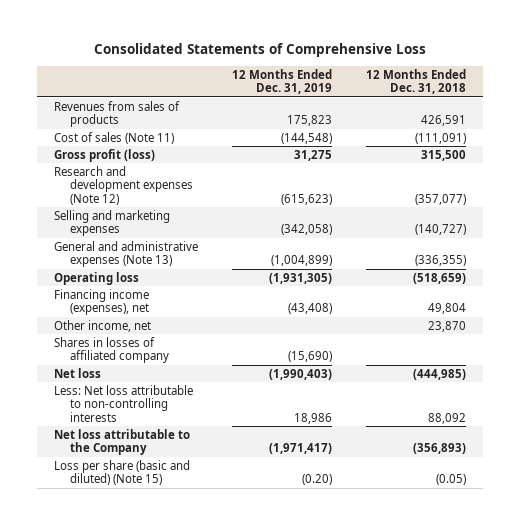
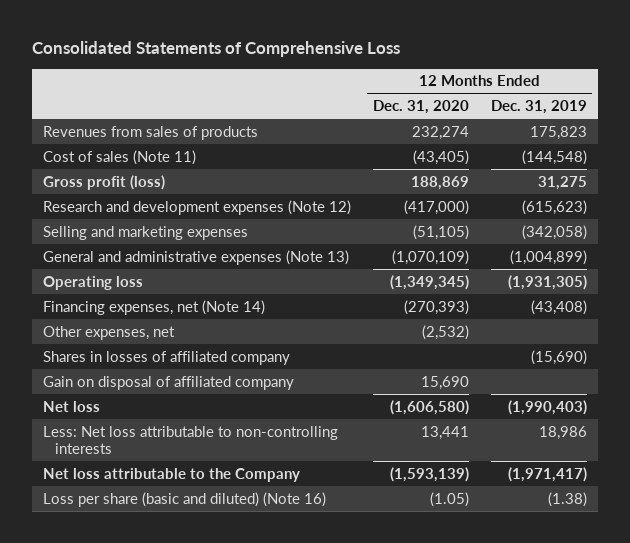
[366,68,467,95] 12 Months Ended Dec. 31, 2018 -> none
none -> [372,100,469,115] Dec. 31, 2020
[53,288,150,316] Financing income (expenses), net -> [42,299,265,315] Financing expenses, net (Note 14)
[53,319,151,332] Other income, net -> [42,325,175,340] Other expenses, net
none -> [42,375,294,390] Gain on disposal of affiliated company
[53,459,190,486] Loss per share (basic and diluted) (Note 15) -> [42,491,326,507] Loss per share (basic and diluted) (Note 16)
[301,474,332,486] (0.20) -> [547,491,587,507] (1.38)

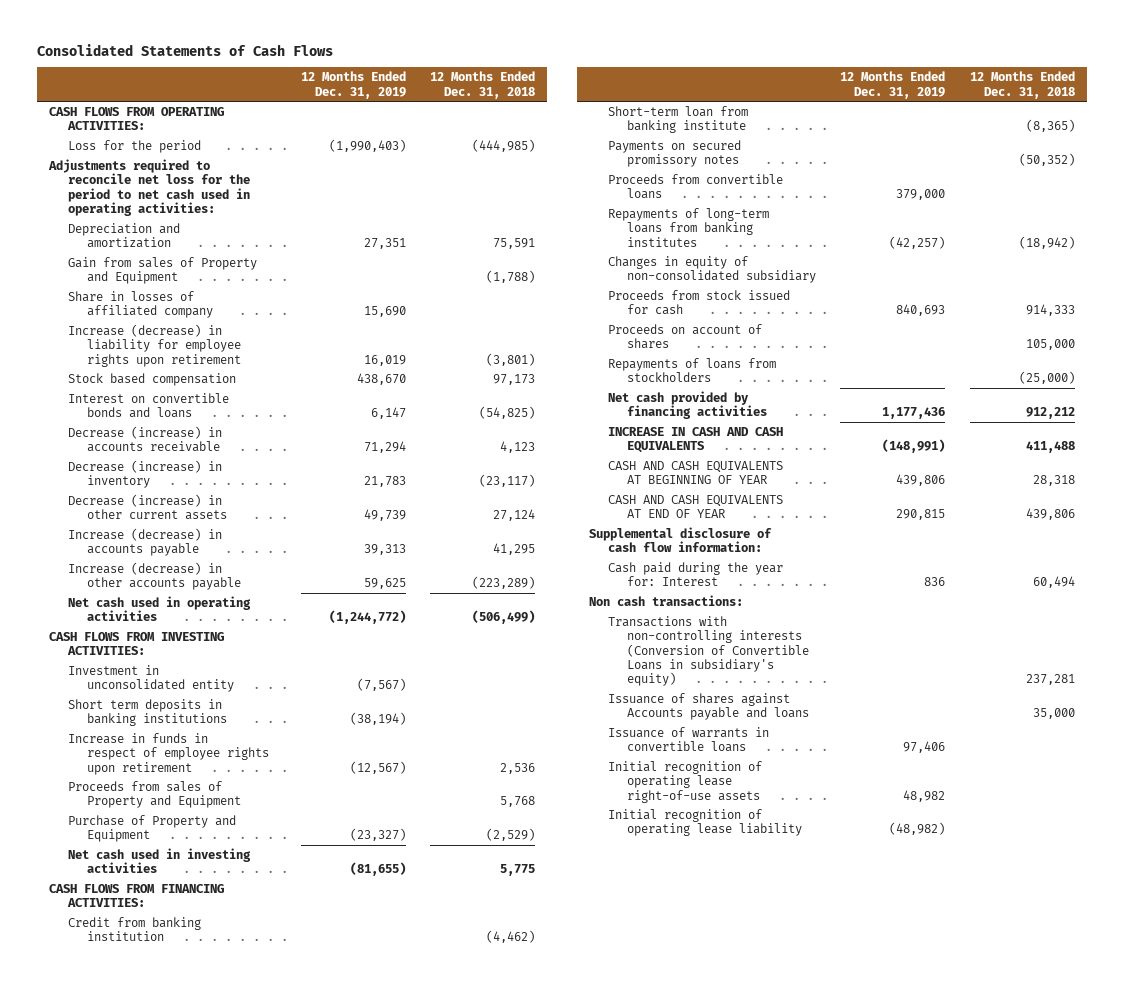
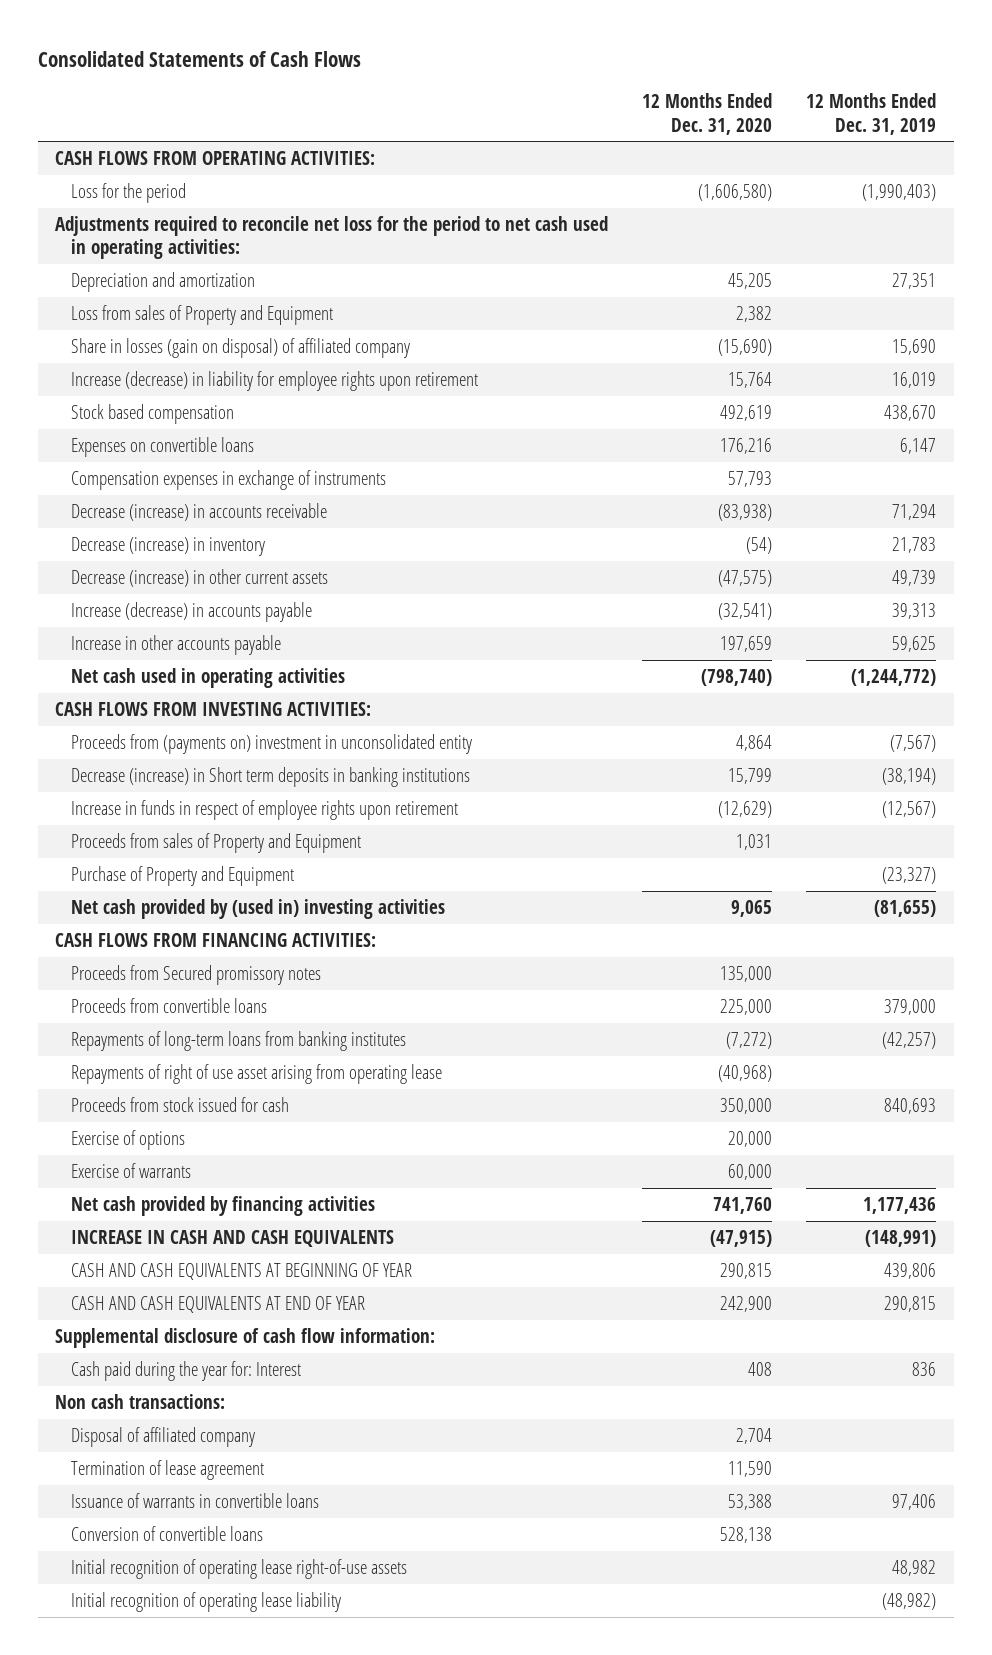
[429,71,535,99] 12 Months Ended Dec. 31, 2018 -> none
none -> [642,92,773,135] 12 Months Ended Dec. 31, 2020
[68,256,258,285] Gain from sales of Property and Equipment -> [71,304,334,325] Loss from sales of Property and Equipment
[68,290,214,319] Share in losses of affiliated company -> [71,337,411,358] Share in losses (gain on disposal) of affiliated company
[68,392,230,419] Interest on convertible bonds and loans -> [71,436,255,457] Expenses on convertible loans
none -> [71,469,387,490] Compensation expenses in exchange of instruments
[68,561,242,591] Increase (decrease) in other accounts payable -> [71,634,282,655] Increase in other accounts payable
[68,664,235,693] Investment in unconsolidated entity -> [71,733,473,754] Proceeds from (payments on) investment in unconsolidated entity
[68,698,228,727] Short term deposits in banking institutions -> [71,766,471,787] Decrease (increase) in Short term deposits in banking institutions
[68,847,252,874] Net cash used in investing activities -> [71,898,446,919] Net cash provided by (used in) investing activities
[68,916,202,942] Credit from banking institution -> none
[608,105,749,134] Short-term loan from banking institute -> none
[608,139,742,168] Payments on secured promissory notes -> none
none -> [71,964,322,985] Proceeds from Secured promissory notes
[608,255,817,284] Changes in equity of non-consolidated subsidiary -> none
none -> [71,1063,443,1084] Repayments of right of use asset arising from operating lease
[608,323,763,350] Proceeds on account of shares -> none
[608,357,777,383] Repayments of loans from stockholders -> none
none -> [71,1129,186,1150] Exercise of options
none -> [71,1162,192,1178] Exercise of warrants
[608,615,810,687] Transactions with non-controlling interests (Conversion of Convertible Loans in subsidiary's equity) -> none
[608,692,810,721] Issuance of shares against Accounts payable and loans -> none
none -> [71,1426,256,1447] Disposal of affiliated company
none -> [71,1459,265,1480] Termination of lease agreement
none -> [71,1525,264,1541] Conversion of convertible loans

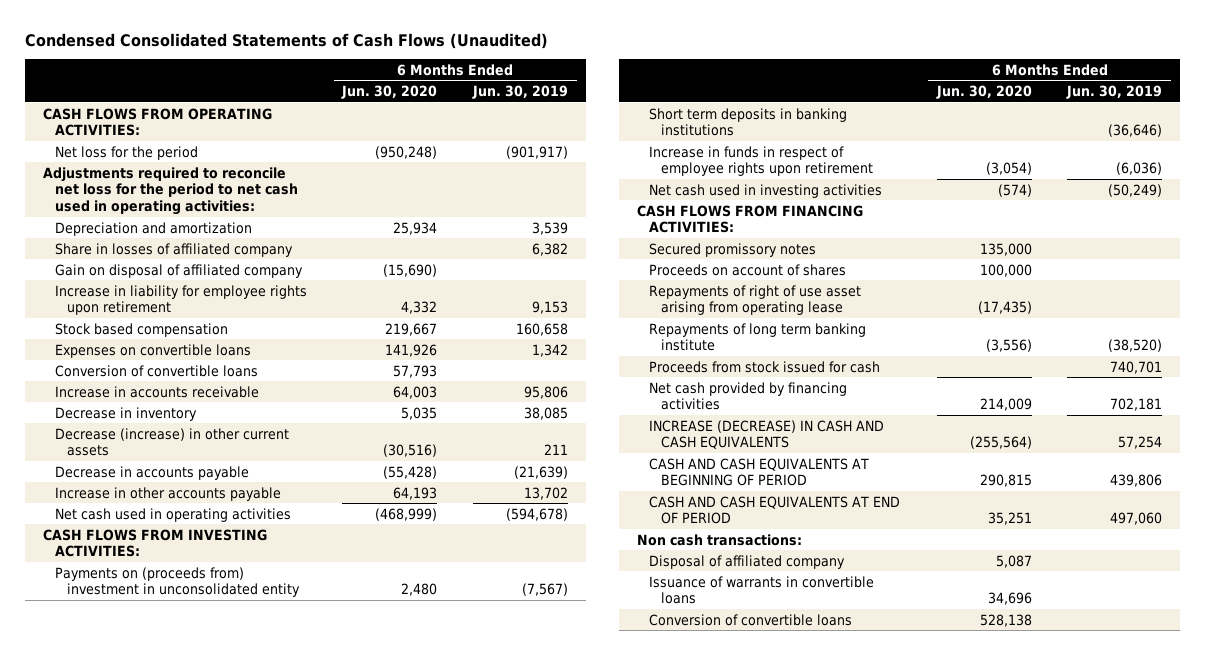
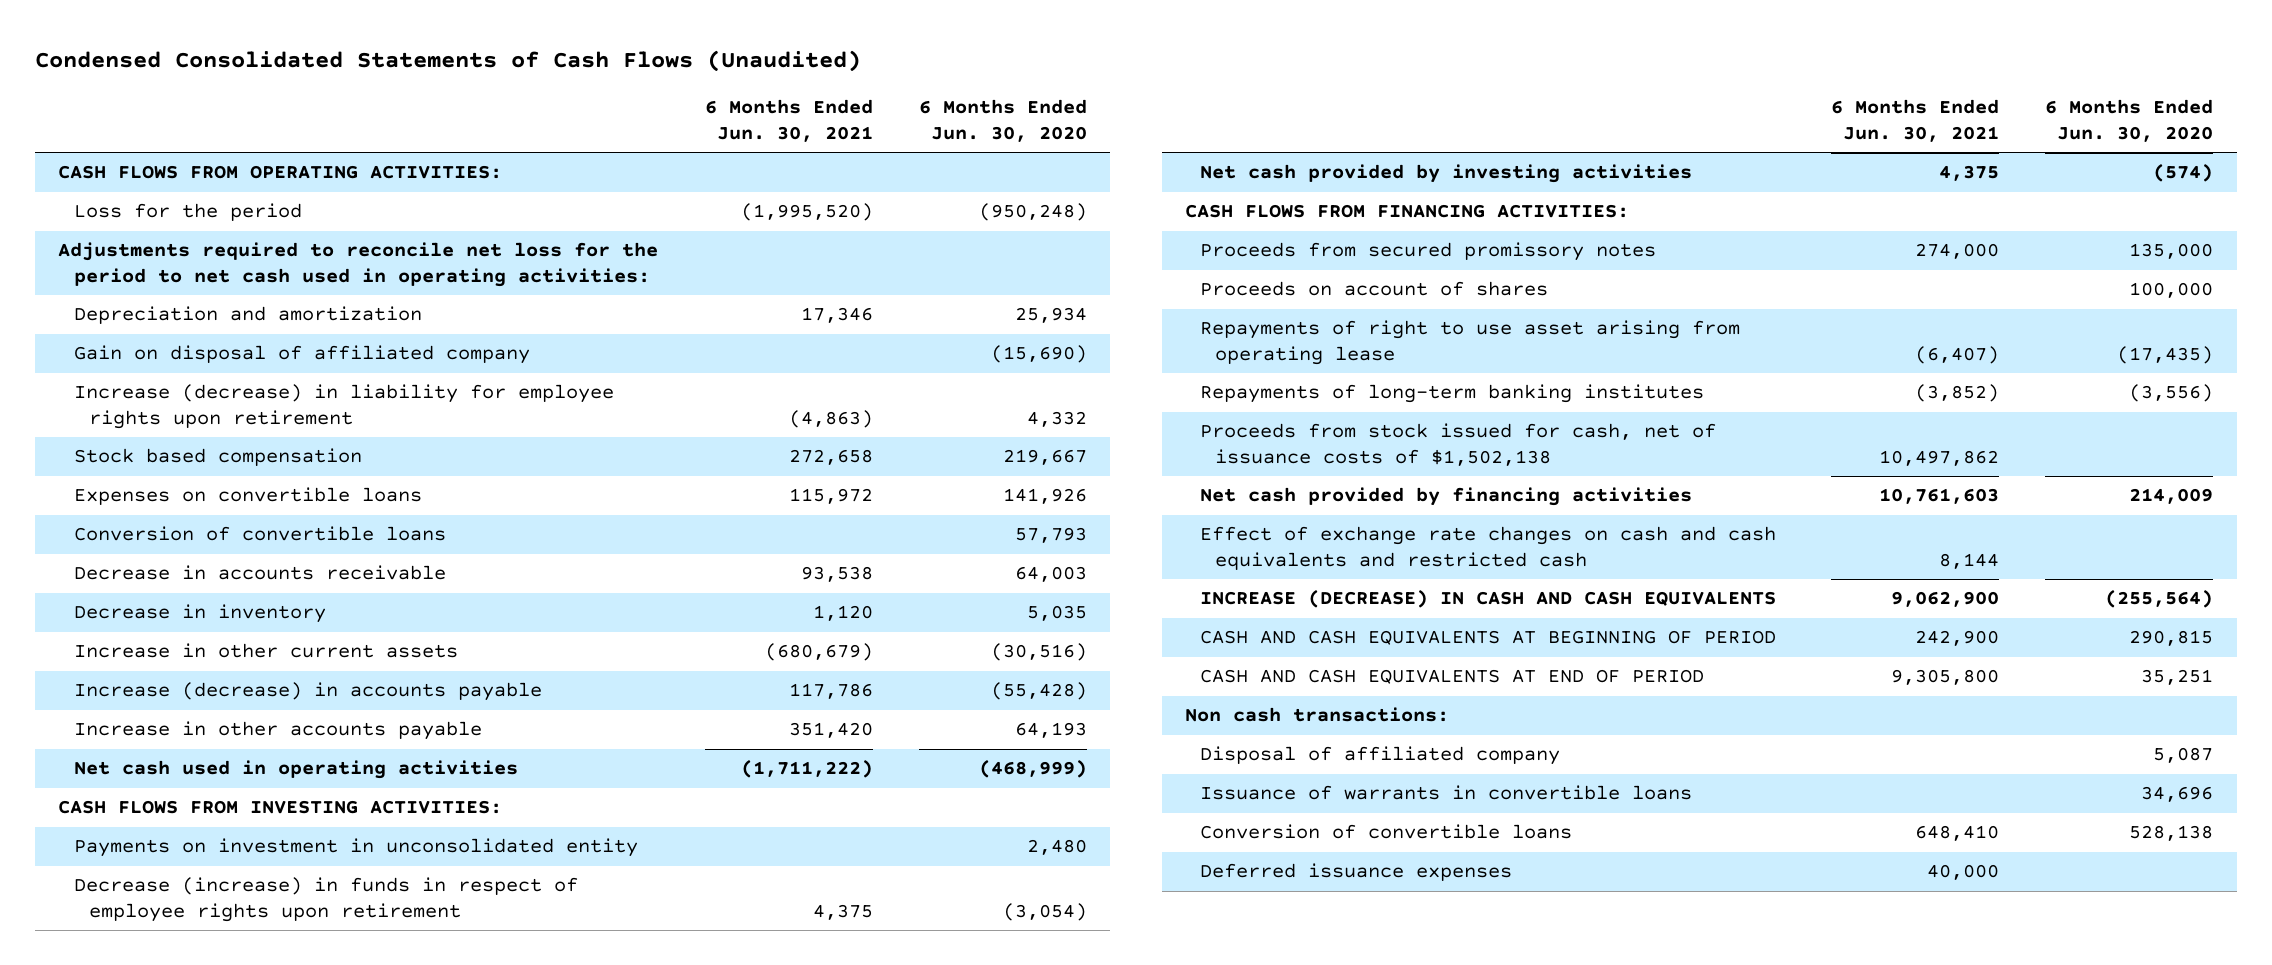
[472,84,569,99] Jun. 30, 2019 -> none
none -> [704,99,873,143] 6 Months Ended Jun. 30, 2021
[54,145,198,160] Net loss for the period -> [73,203,302,222] Loss for the period
[54,242,293,257] Share in losses of affiliated company -> none
[54,284,307,316] Increase in liability for employee rights upon retirement -> [73,384,614,430] Increase (decrease) in liability for employee rights upon retirement
[54,385,259,398] Increase in accounts receivable -> [73,565,446,581] Decrease in accounts receivable
[54,427,289,457] Decrease (increase) in other current assets -> [73,643,458,659] Increase in other current assets
[54,465,249,480] Decrease in accounts payable -> [73,682,542,702] Increase (decrease) in accounts payable
[649,107,848,137] Short term deposits in banking institutions -> none
[54,566,300,598] Payments on (proceeds from) investment in unconsolidated entity -> [73,838,638,858] Payments on investment in unconsolidated entity
[649,145,873,177] Increase in funds in respect of employee rights upon retirement -> [73,877,578,923] Decrease (increase) in funds in respect of employee rights upon retirement
[649,183,883,198] Net cash used in investing activities -> [1200,164,1693,184] Net cash provided by investing activities
[649,242,817,257] Secured promissory notes -> [1200,242,1657,262] Proceeds from secured promissory notes
[649,284,862,316] Repayments of right of use asset arising from operating lease -> [1200,320,1741,366] Repayments of right to use asset arising from operating lease
[649,322,867,352] Repayments of long term banking institute -> [1200,384,1705,404] Repayments of long-term banking institutes
[649,360,881,373] Proceeds from stock issued for cash -> [1200,423,1717,467] Proceeds from stock issued for cash, net of issuance costs of $1,502,138
none -> [1200,526,1777,571] Effect of exchange rate changes on cash and cash equivalents and restricted cash
none -> [1200,863,1513,882] Deferred issuance expenses

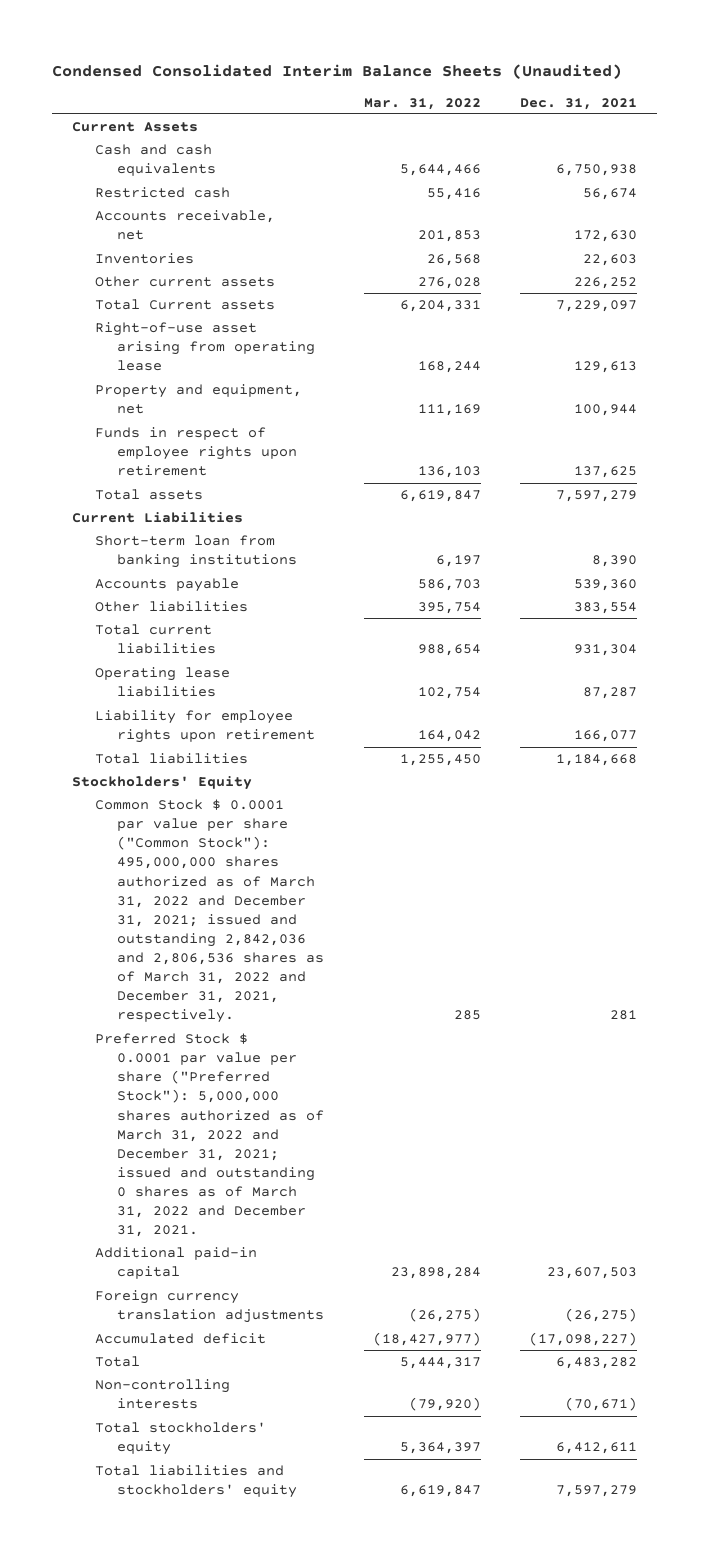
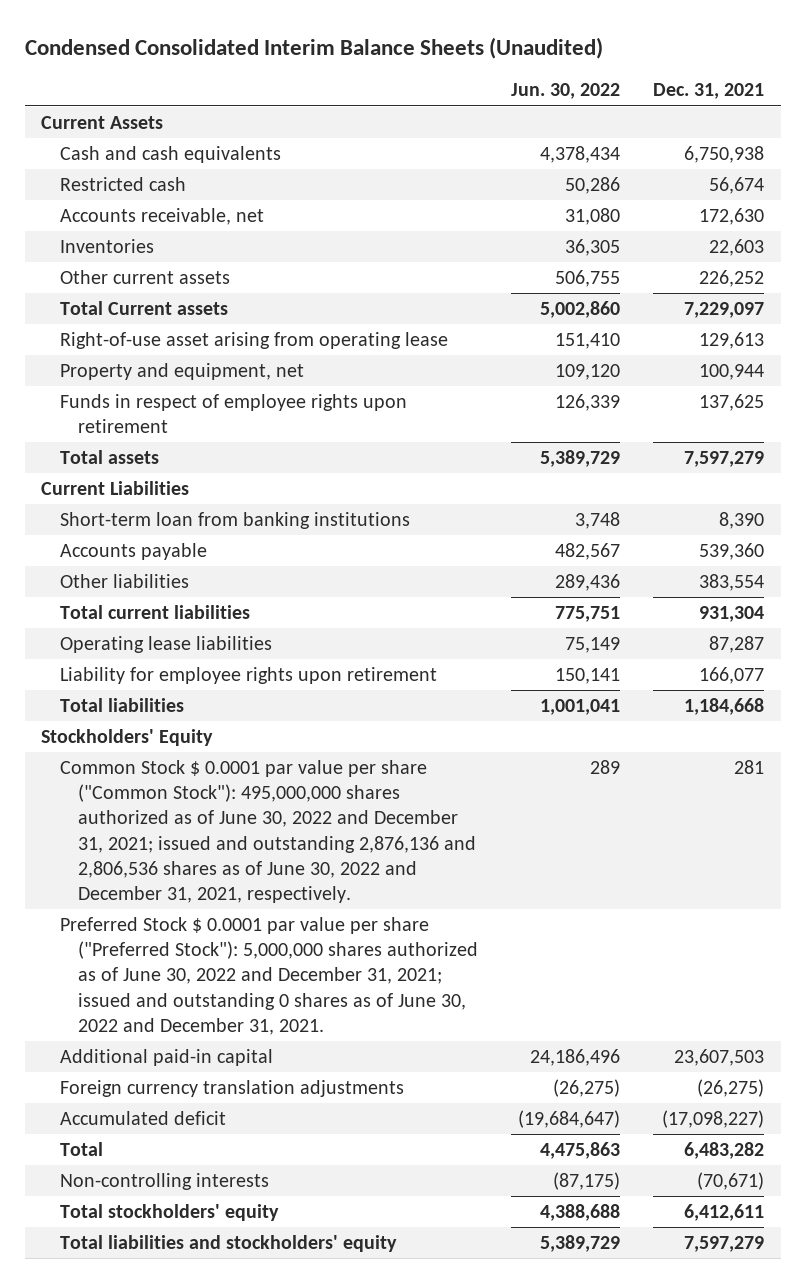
[363,97,481,110] Mar. 31, 2022 -> none
none -> [511,83,621,100] Jun. 30, 2022
[94,799,325,1024] Common Stock $ 0.0001 par value per share ("Common Stock"): 495,000,000 shares authorized as of March 31, 2022 and December 31, 2021; issued and outstanding 2,842,036 and 2,806,536 shares as of March 31, 2022 and December 31, 2021, respectively. -> [59,759,477,904] Common Stock $ 0.0001 par value per share ("Common Stock"): 495,000,000 shares authorized as of June 30, 2022 and December 31, 2021; issued and outstanding 2,876,136 and 2,806,536 shares as of June 30, 2022 and December 31, 2021, respectively.
[94,1033,325,1238] Preferred Stock $ 0.0001 par value per share ("Preferred Stock"): 5,000,000 shares authorized as of March 31, 2022 and December 31, 2021; issued and outstanding 0 shares as of March 31, 2022 and December 31, 2021. -> [59,916,479,1035] Preferred Stock $ 0.0001 par value per share ("Preferred Stock"): 5,000,000 shares authorized as of June 30, 2022 and December 31, 2021; issued and outstanding 0 shares as of June 30, 2022 and December 31, 2021.

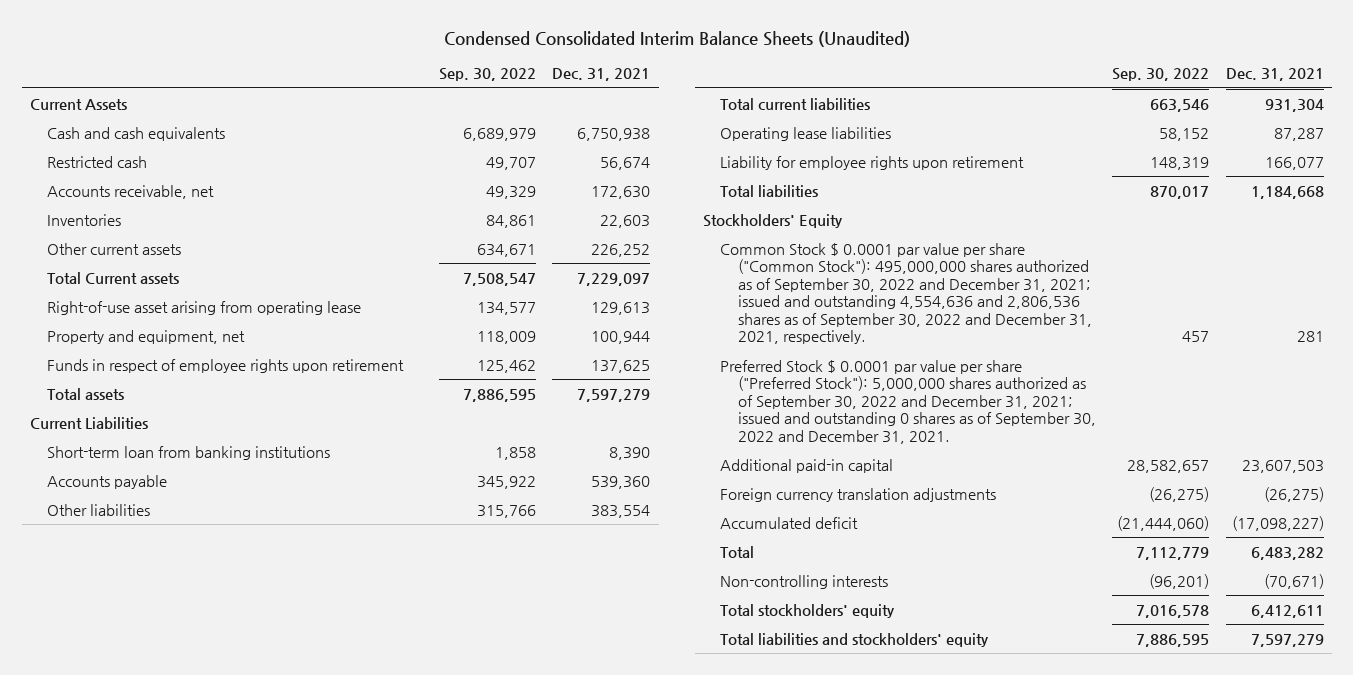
[511,83,621,100] Jun. 30, 2022 -> none
none -> [438,68,536,82] Sep. 30, 2022
[59,759,477,904] Common Stock $ 0.0001 par value per share ("Common Stock"): 495,000,000 shares authorized as of June 30, 2022 and December 31, 2021; issued and outstanding 2,876,136 and 2,806,536 shares as of June 30, 2022 and December 31, 2021, respectively. -> [720,242,1092,345] Common Stock $ 0.0001 par value per share ("Common Stock"): 495,000,000 shares authorized as of September 30, 2022 and December 31, 2021; issued and outstanding 4,554,636 and 2,806,536 shares as of September 30, 2022 and December 31, 2021, respectively.
[59,916,479,1035] Preferred Stock $ 0.0001 par value per share ("Preferred Stock"): 5,000,000 shares authorized as of June 30, 2022 and December 31, 2021; issued and outstanding 0 shares as of June 30, 2022 and December 31, 2021. -> [720,359,1096,444] Preferred Stock $ 0.0001 par value per share ("Preferred Stock"): 5,000,000 shares authorized as of September 30, 2022 and December 31, 2021; issued and outstanding 0 shares as of September 30, 2022 and December 31, 2021.

